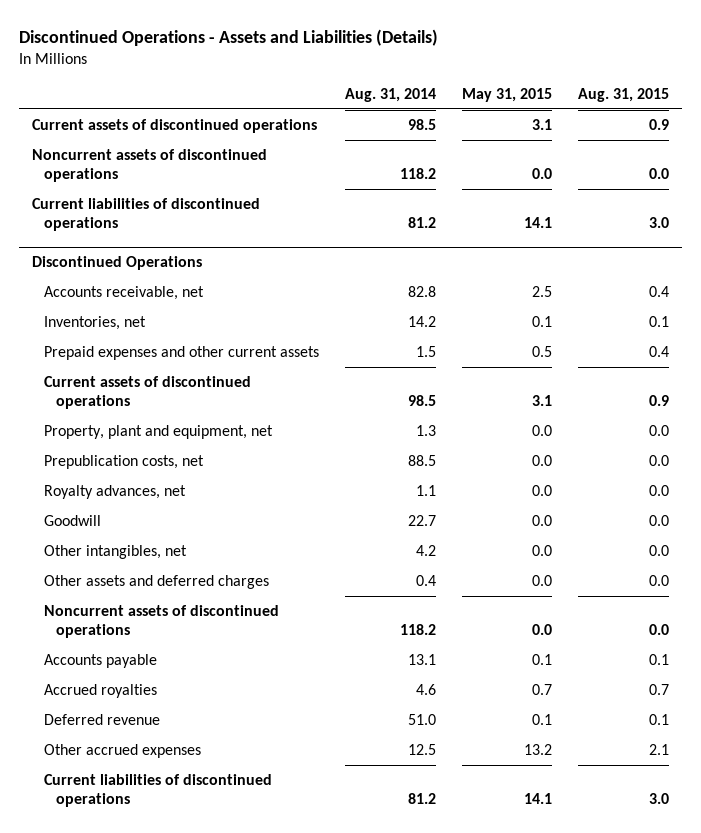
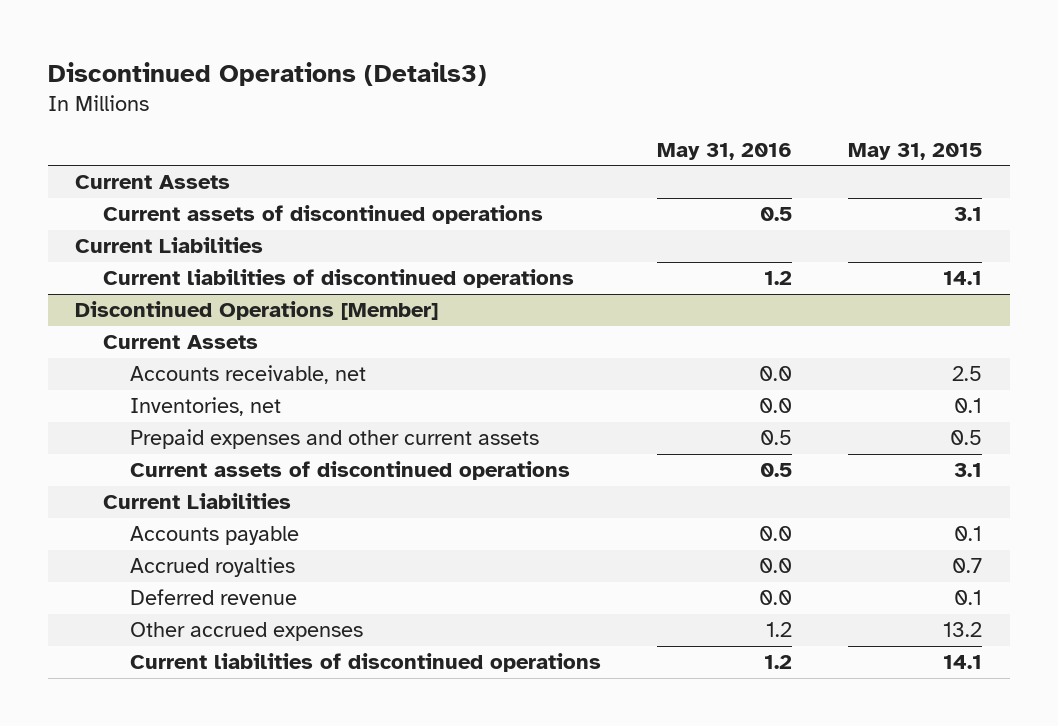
[18,28,438,46] Discontinued Operations - Assets and Liabilities (Details) -> [47,61,487,86] Discontinued Operations (Details3)
[344,87,436,102] Aug. 31, 2014 -> none
[578,87,670,102] Aug. 31, 2015 -> none
none -> [657,142,793,160] May 31, 2016
none -> [75,175,231,190] Current Assets
[31,148,267,182] Noncurrent assets of discontinued operations -> none
none -> [75,237,264,254] Current Liabilities
[31,256,202,271] Discontinued Operations -> [75,301,439,321] Discontinued Operations [Member]
none -> [102,335,258,350] Current Assets
[43,424,273,439] Property, plant and equipment, net -> none
[43,454,204,469] Prepublication costs, net -> none
[43,484,186,499] Royalty advances, net -> none
[43,514,101,526] Goodwill -> none
[43,544,187,559] Other intangibles, net -> none
[43,574,269,589] Other assets and deferred charges -> none
[43,604,279,638] Noncurrent assets of discontinued operations -> none
none -> [102,493,291,510] Current Liabilities

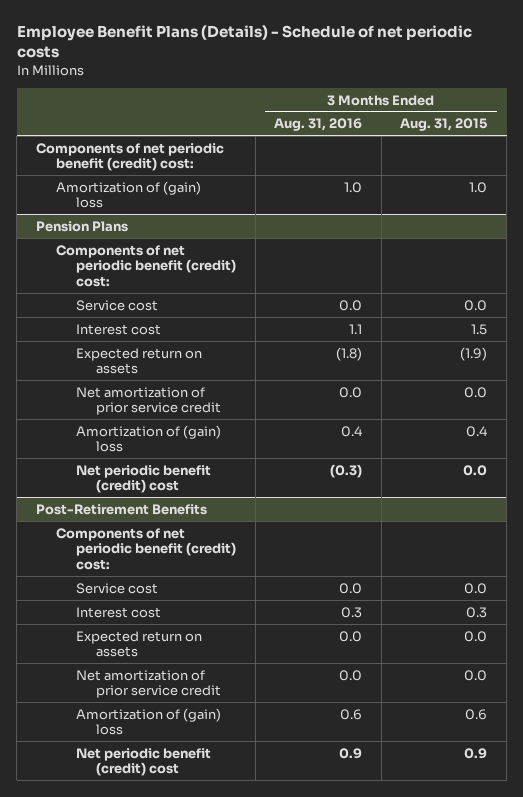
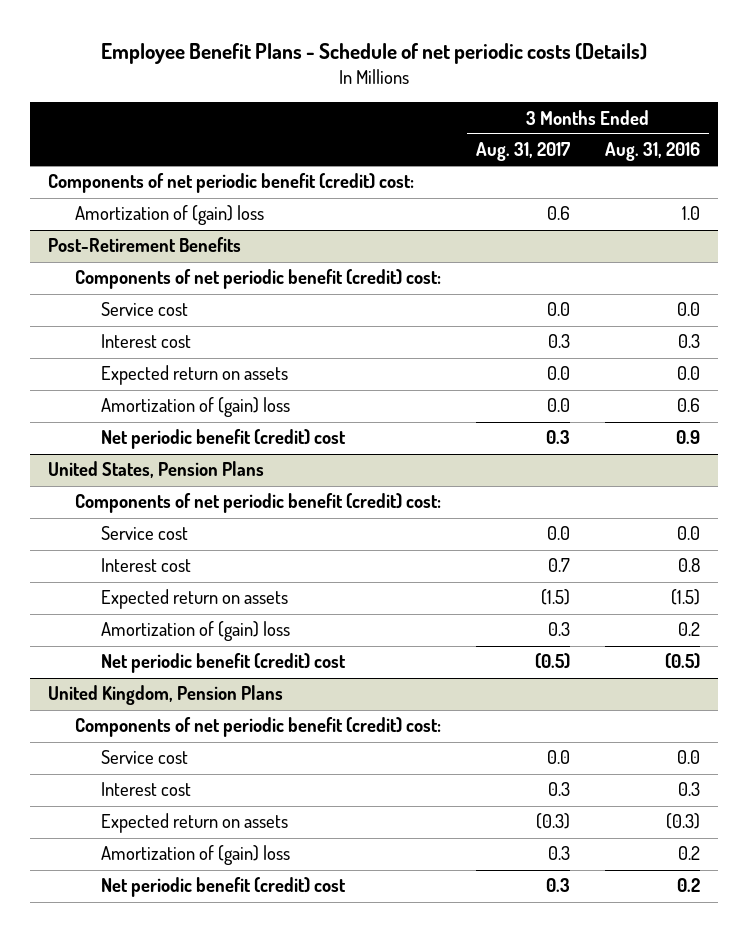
[16,25,472,59] Employee Benefit Plans (Details) - Schedule of net periodic costs -> [101,42,648,64] Employee Benefit Plans - Schedule of net periodic costs (Details)
[400,118,488,132] Aug. 31, 2015 -> none
none -> [475,142,570,162] Aug. 31, 2017
[35,220,128,232] Pension Plans -> none
[55,244,237,287] Components of net periodic benefit (credit) cost: -> none
[76,299,159,311] Service cost -> none
[76,323,162,335] Interest cost -> none
[76,347,203,375] Expected return on assets -> none
[76,386,222,416] Net amortization of prior service credit -> none
[76,424,222,453] Amortization of (gain) loss -> none
[76,464,212,494] Net periodic benefit (credit) cost -> none
[76,669,222,699] Net amortization of prior service credit -> none
none -> [47,461,264,479] United States, Pension Plans
none -> [74,493,441,514] Components of net periodic benefit (credit) cost:
none -> [101,526,189,541] Service cost
none -> [101,558,192,573] Interest cost
none -> [101,589,289,610] Expected return on assets
none -> [101,621,291,642] Amortization of (gain) loss
none -> [101,653,347,674] Net periodic benefit (credit) cost
none -> [47,685,283,706] United Kingdom, Pension Plans
none -> [74,717,441,738] Components of net periodic benefit (credit) cost:
none -> [101,750,189,765] Service cost
none -> [101,782,192,797] Interest cost
none -> [101,813,289,834] Expected return on assets
none -> [101,845,291,866] Amortization of (gain) loss
none -> [101,877,347,898] Net periodic benefit (credit) cost

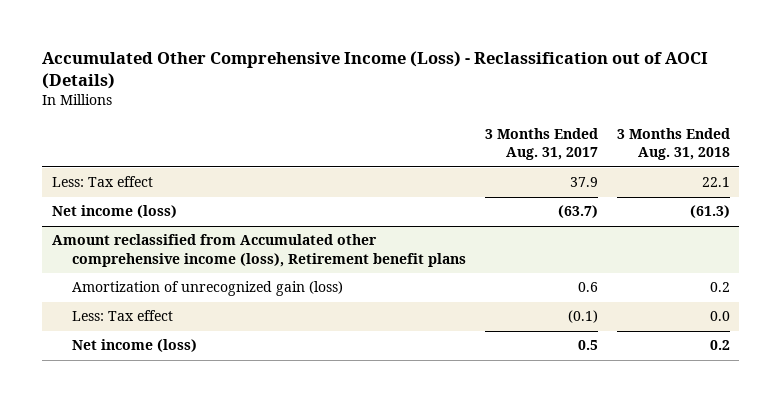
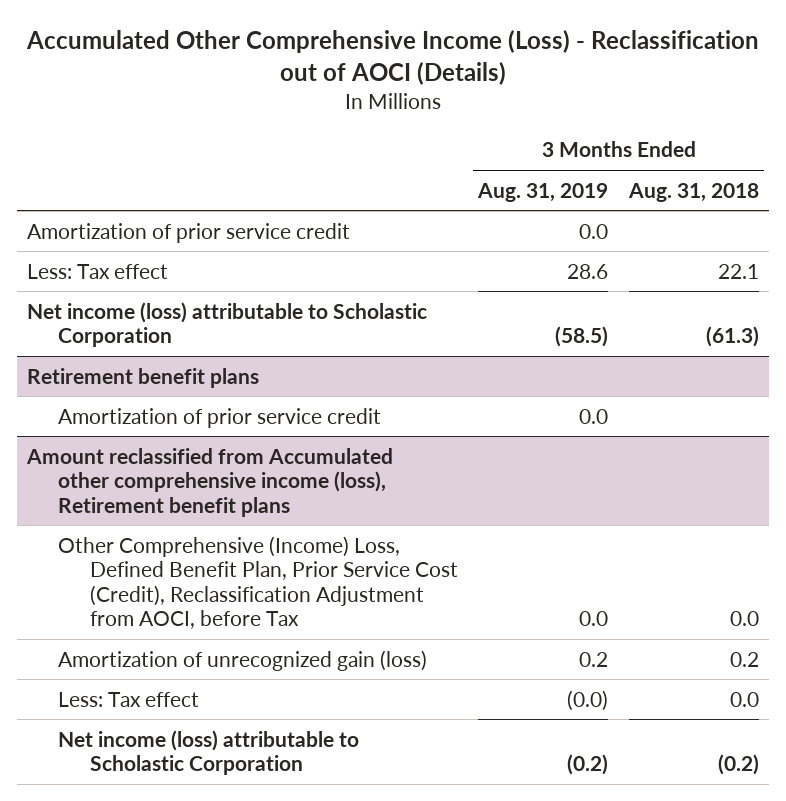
[484,127,598,161] 3 Months Ended Aug. 31, 2017 -> none
none -> [477,182,609,202] Aug. 31, 2019
none -> [27,222,351,243] Amortization of prior service credit
[51,205,177,219] Net income (loss) -> [27,301,428,348] Net income (loss) attributable to Scholastic Corporation
none -> [27,367,260,388] Retirement benefit plans
none -> [58,407,382,428] Amortization of prior service credit
none -> [58,535,458,630] Other Comprehensive (Income) Loss, Defined Benefit Plan, Prior Service Cost (Credit), Reclassification Adjustment from AOCI, before Tax
[71,339,197,353] Net income (loss) -> [58,729,360,776] Net income (loss) attributable to Scholastic Corporation
[709,340,730,351] 0.2 -> [718,754,760,776] (0.2)

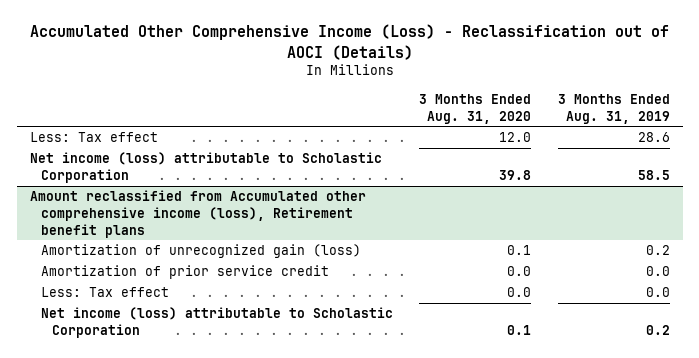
[628,182,760,202] Aug. 31, 2018 -> none
none -> [419,93,532,124] 3 Months Ended Aug. 31, 2020
[27,222,351,243] Amortization of prior service credit -> none
[27,367,260,388] Retirement benefit plans -> none
[58,407,382,428] Amortization of prior service credit -> none
[555,326,609,348] (58.5) -> [637,170,670,181] 58.5
[58,535,458,630] Other Comprehensive (Income) Loss, Defined Benefit Plan, Prior Service Cost (Credit), Reclassification Adjustment from AOCI, before Tax -> none
none -> [41,265,330,280] Amortization of prior service credit
[567,689,609,711] (0.0) -> [645,287,670,298] 0.0
[567,754,609,776] (0.2) -> [645,325,670,336] 0.2

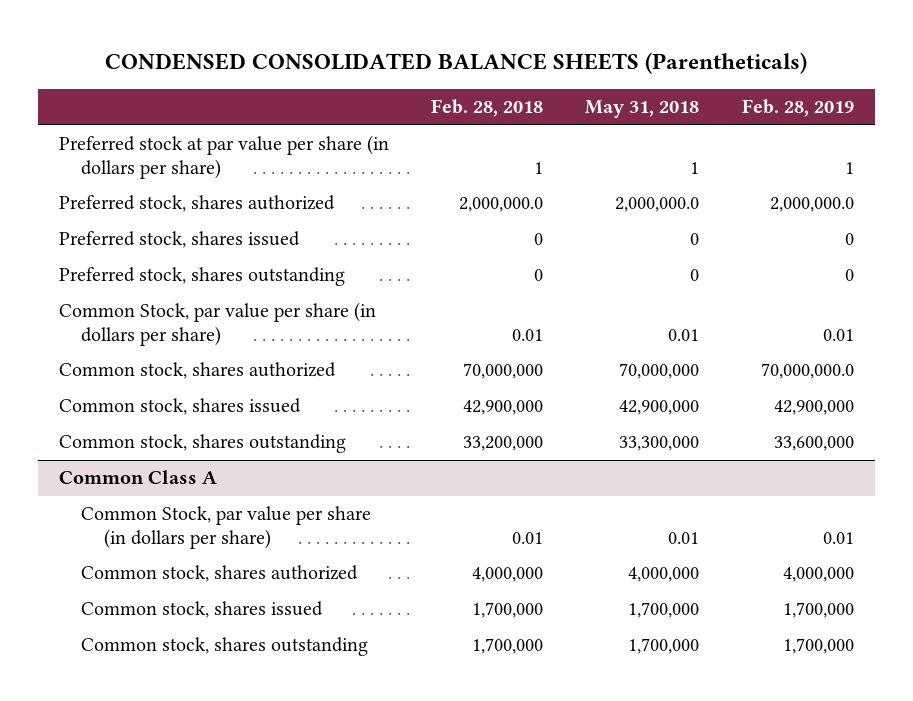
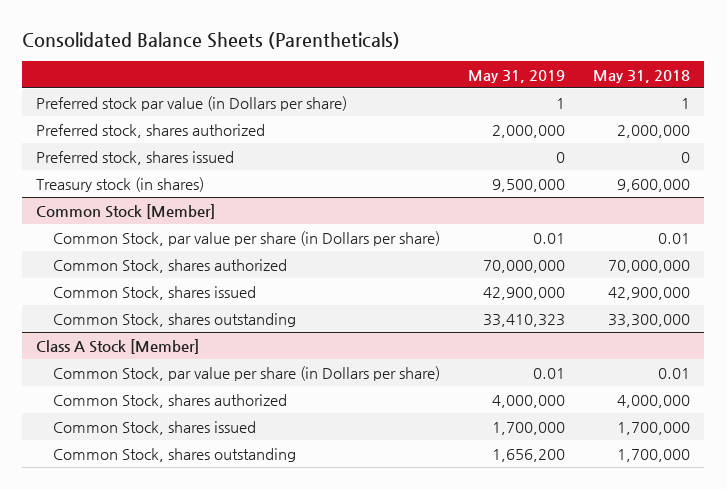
[105,51,808,74] CONDENSED CONSOLIDATED BALANCE SHEETS (Parentheticals) -> [22,31,401,49] Consolidated Balance Sheets (Parentheticals)
[431,99,544,118] Feb. 28, 2018 -> none
[741,99,854,118] Feb. 28, 2019 -> none
none -> [468,69,566,83] May 31, 2019
[59,135,390,179] Preferred stock at par value per share (in dollars per share) -> [36,95,348,111] Preferred stock par value (in Dollars per share)
[615,197,700,213] 2,000,000.0 -> [617,124,691,138] 2,000,000
[59,267,346,287] Preferred stock, shares outstanding -> none
none -> [36,176,205,192] Treasury stock (in shares)
none -> [36,203,216,219] Common Stock [Member]
[59,302,377,346] Common Stock, par value per share (in dollars per share) -> [53,230,441,246] Common Stock, par value per share (in Dollars per share)
[59,362,337,380] Common stock, shares authorized -> [53,258,288,273] Common Stock, shares authorized
[59,398,302,416] Common stock, shares issued -> [53,285,257,300] Common Stock, shares issued
[59,434,347,454] Common stock, shares outstanding -> [53,312,297,327] Common Stock, shares outstanding
[59,470,218,485] Common Class A -> [36,338,200,354] Class A Stock [Member]
[81,506,372,549] Common Stock, par value per share (in dollars per share) -> [53,365,441,381] Common Stock, par value per share (in Dollars per share)
[81,565,359,583] Common stock, shares authorized -> [53,393,288,408] Common Stock, shares authorized
[81,601,324,619] Common stock, shares issued -> [53,420,257,435] Common Stock, shares issued
[81,637,369,657] Common stock, shares outstanding -> [53,447,297,462] Common Stock, shares outstanding

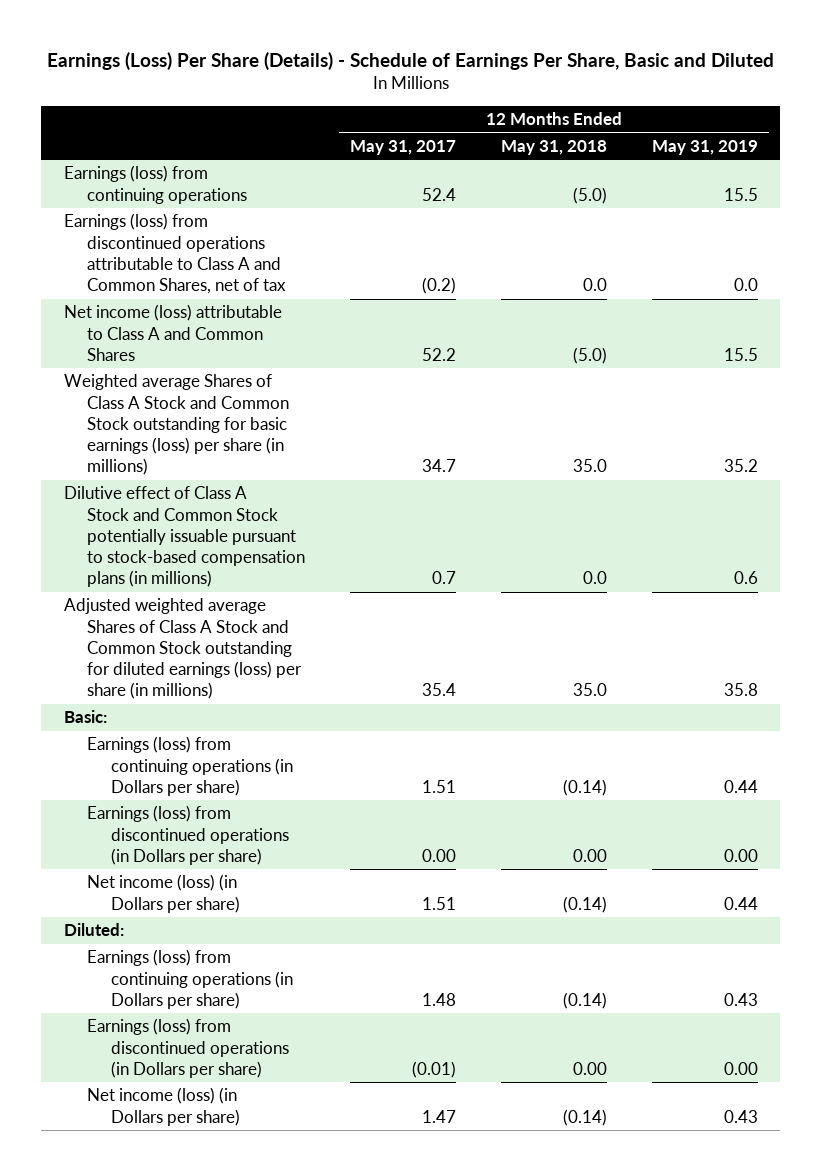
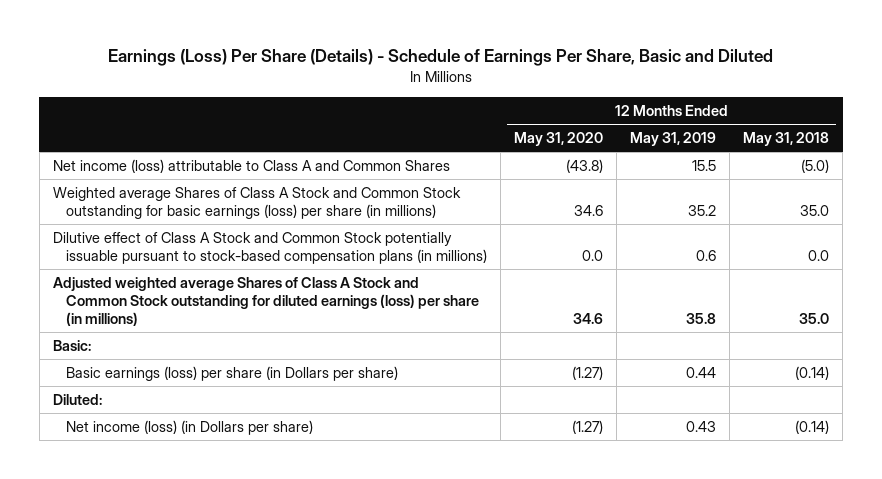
[350,139,457,155] May 31, 2017 -> none
none -> [514,132,604,147] May 31, 2020
[63,165,248,204] Earnings (loss) from continuing operations -> none
[63,213,287,295] Earnings (loss) from discontinued operations attributable to Class A and Common Shares, net of tax -> none
[87,736,293,796] Earnings (loss) from continuing operations (in Dollars per share) -> none
[87,805,289,865] Earnings (loss) from discontinued operations (in Dollars per share) -> none
[87,874,240,913] Net income (loss) (in Dollars per share) -> [65,366,398,382] Basic earnings (loss) per share (in Dollars per share)
[87,949,293,1009] Earnings (loss) from continuing operations (in Dollars per share) -> none
[87,1018,289,1078] Earnings (loss) from discontinued operations (in Dollars per share) -> none

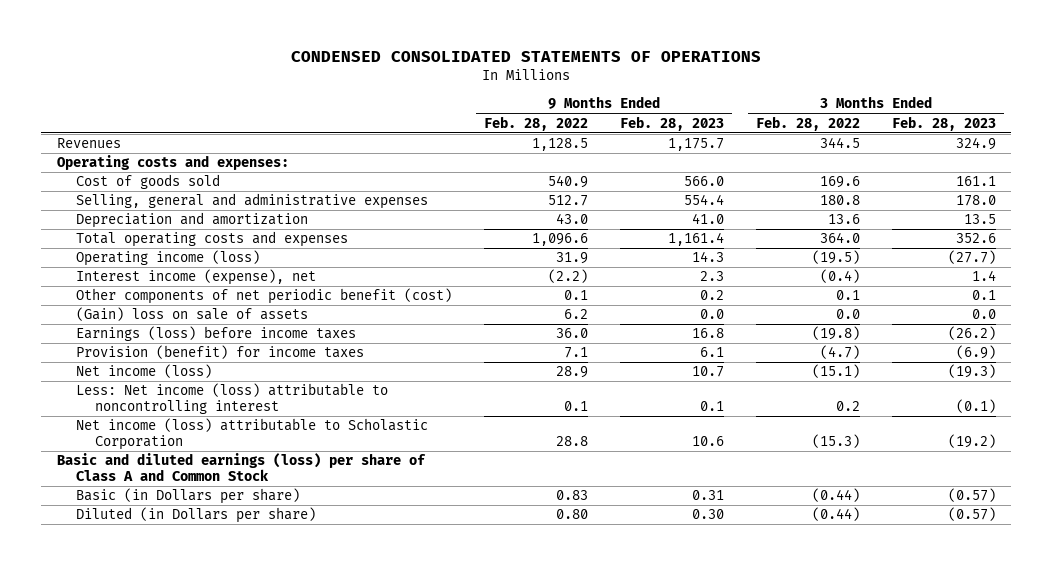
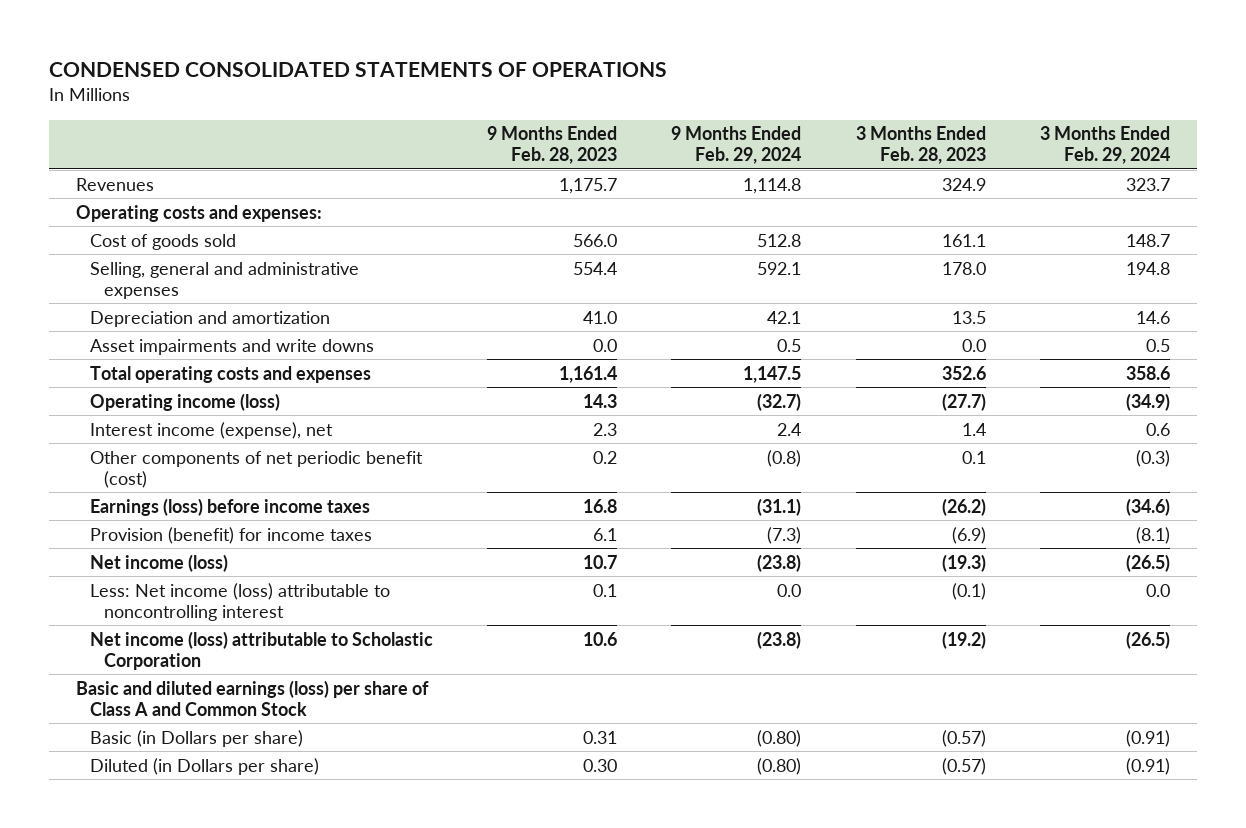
[484,115,589,131] Feb. 28, 2022 -> none
[755,115,860,131] Feb. 28, 2022 -> none
none -> [671,126,802,165] 9 Months Ended Feb. 29, 2024
none -> [1040,126,1171,165] 3 Months Ended Feb. 29, 2024
none -> [89,338,374,355] Asset impairments and write downs
[76,307,309,322] (Gain) loss on sale of assets -> none

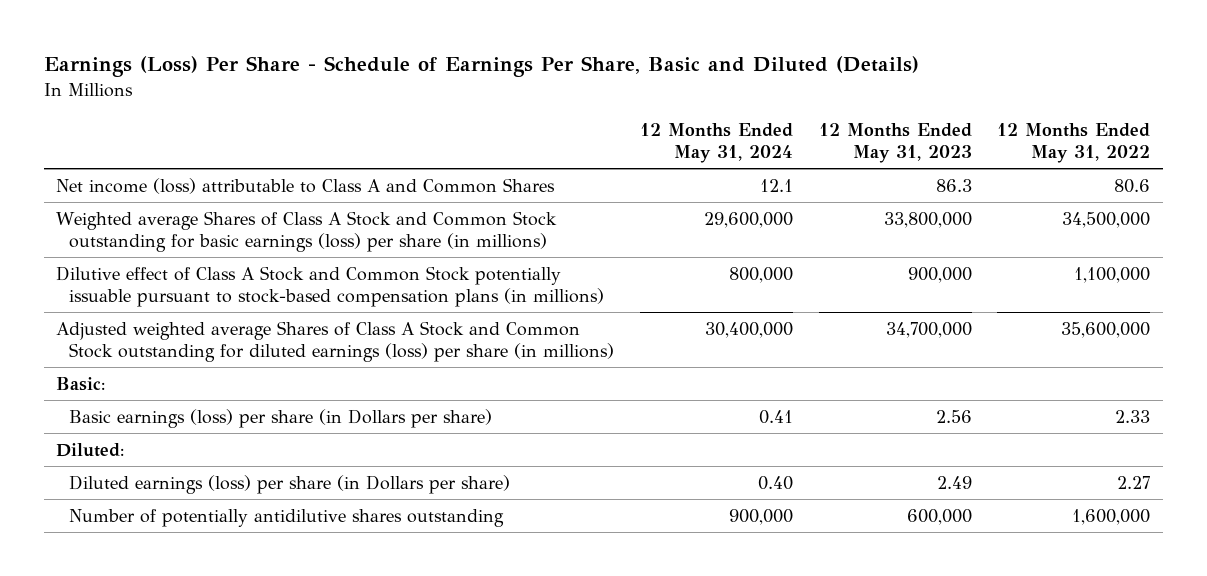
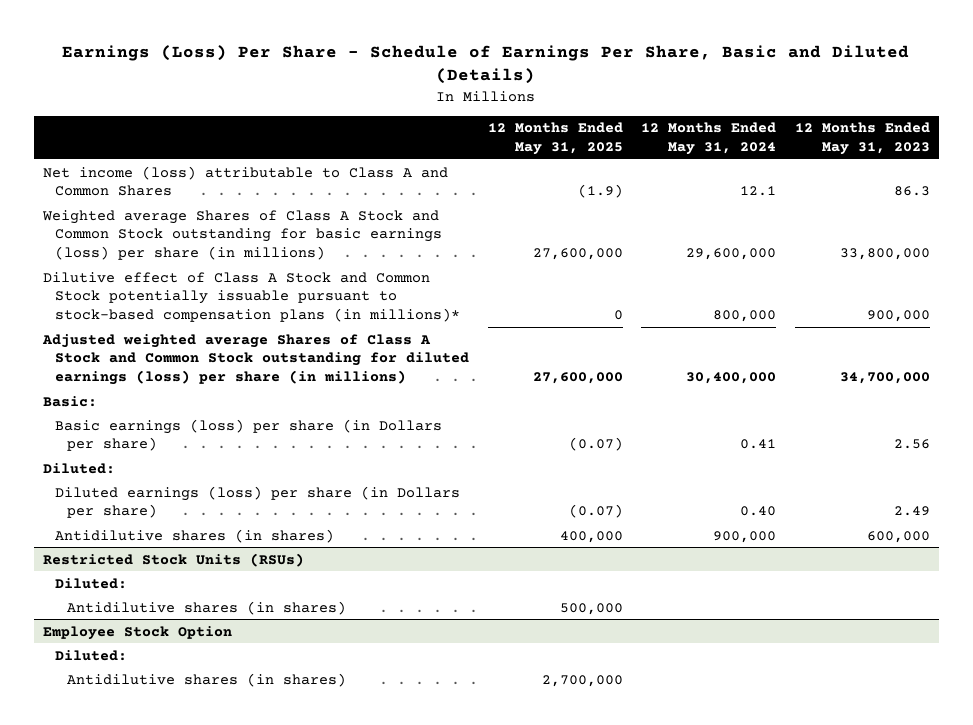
[997,123,1151,164] 12 Months Ended May 31, 2022 -> none
none -> [487,122,623,156] 12 Months Ended May 31, 2025
[56,265,605,307] Dilutive effect of Class A Stock and Common Stock potentially issuable pursuant to stock-based compensation plans (in millions) -> [43,271,461,322] Dilutive effect of Class A Stock and Common Stock potentially issuable pursuant to stock-based compensation plans (in millions)*
[69,508,505,527] Number of potentially antidilutive shares outstanding -> none
none -> [55,528,335,543] Antidilutive shares (in shares)
none -> [43,552,305,567] Restricted Stock Units (RSUs)
none -> [55,577,128,589] Diluted:
none -> [66,600,346,615] Antidilutive shares (in shares)
none -> [43,625,233,640] Employee Stock Option
none -> [55,649,128,661] Diluted:
none -> [66,672,346,687] Antidilutive shares (in shares)

